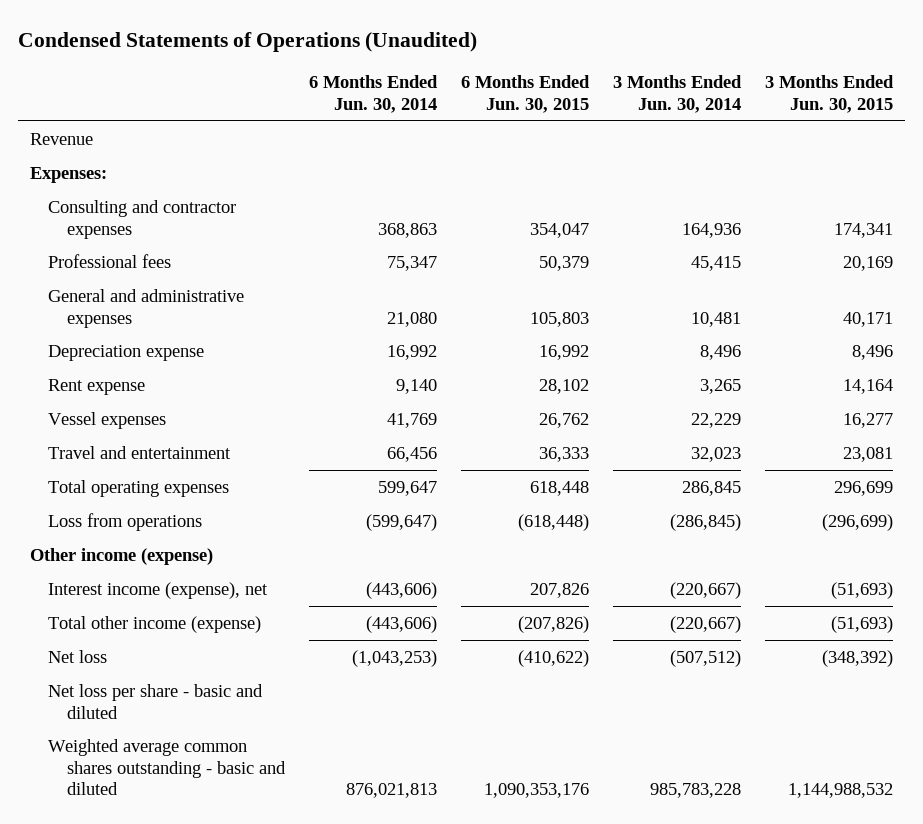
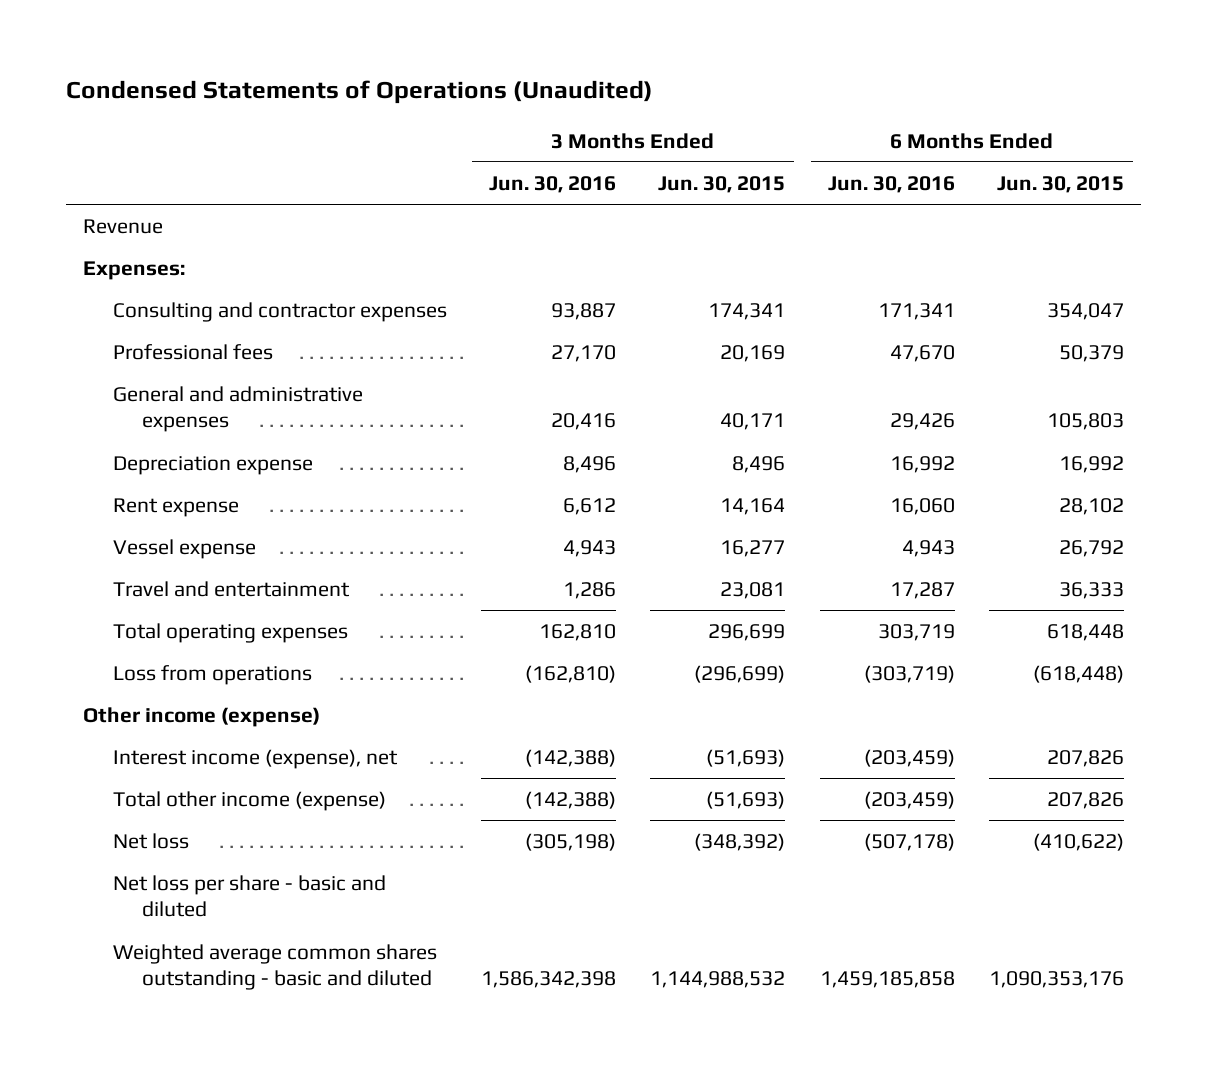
[308,75,438,114] 6 Months Ended Jun. 30, 2014 -> none
[613,75,743,114] 3 Months Ended Jun. 30, 2014 -> none
none -> [488,175,616,193] Jun. 30, 2016
none -> [827,175,955,193] Jun. 30, 2016
[48,411,167,429] Vessel expenses -> none
none -> [112,539,256,560] Vessel expense
[517,615,589,633] (207,826) -> [1046,792,1124,810] 207,826

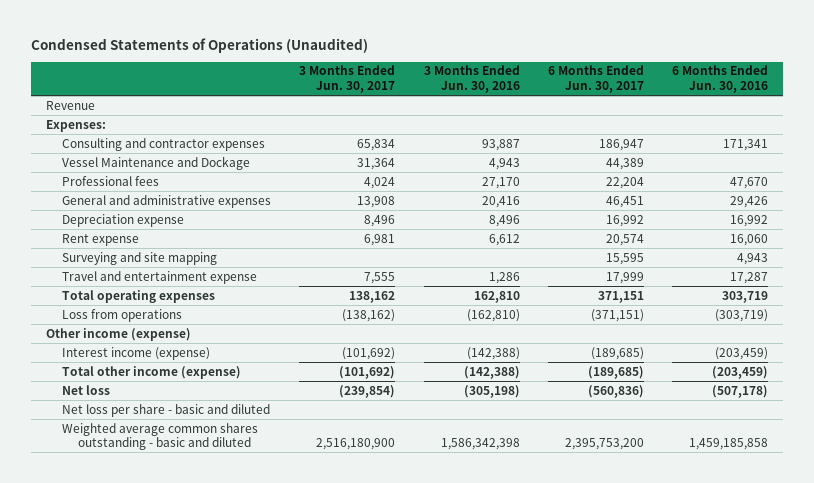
[658,175,786,193] Jun. 30, 2015 -> none
[996,175,1124,193] Jun. 30, 2015 -> none
none -> [299,65,396,94] 3 Months Ended Jun. 30, 2017
none -> [548,65,645,94] 6 Months Ended Jun. 30, 2017
none -> [61,155,250,170] Vessel Maintenance and Dockage
[112,539,256,560] Vessel expense -> none
none -> [61,251,217,265] Surveying and site mapping
[112,581,350,598] Travel and entertainment -> [61,270,257,284] Travel and entertainment expense
[112,749,398,770] Interest income (expense), net -> [61,346,210,360] Interest income (expense)

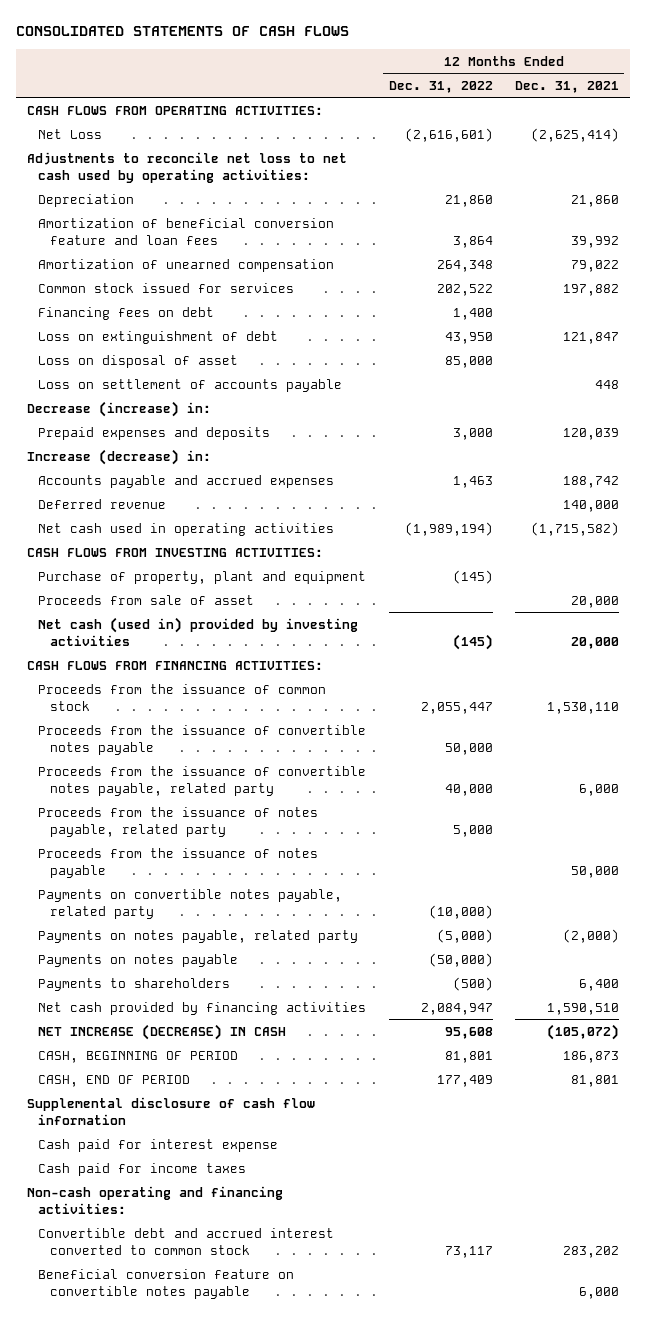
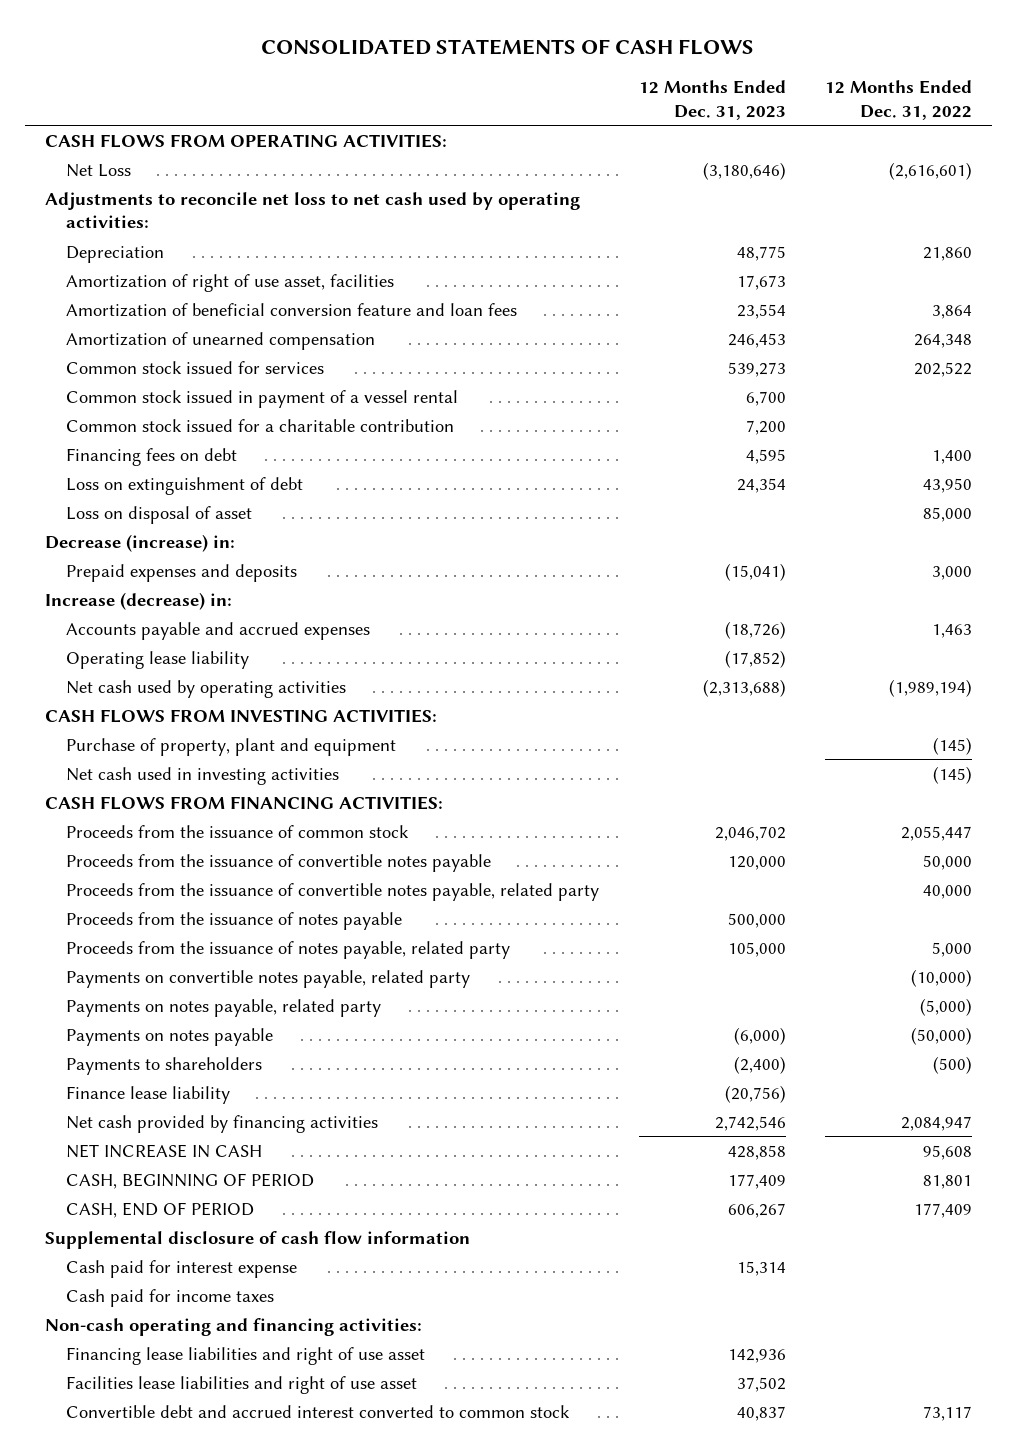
[514,80,619,93] Dec. 31, 2021 -> none
none -> [638,79,786,120] 12 Months Ended Dec. 31, 2023
none -> [66,273,395,292] Amortization of right of use asset, facilities
none -> [66,389,459,408] Common stock issued in payment of a vessel rental
none -> [66,418,455,432] Common stock issued for a charitable contribution
[38,378,343,392] Loss on settlement of accounts payable -> none
[38,498,167,509] Deferred revenue -> none
none -> [66,650,250,669] Operating lease liability
[38,522,335,536] Net cash used in operating activities -> [66,679,347,698] Net cash used by operating activities
[38,594,255,605] Proceeds from sale of asset -> none
[38,616,359,646] Net cash (used in) provided by investing activities -> [66,766,340,785] Net cash used in investing activities
[38,806,319,837] Proceeds from the issuance of notes payable, related party -> [66,940,511,959] Proceeds from the issuance of notes payable, related party
none -> [66,1085,231,1104] Finance lease liability
[38,1023,287,1040] NET INCREASE (DECREASE) IN CASH -> [66,1143,263,1158] NET INCREASE IN CASH
none -> [66,1346,426,1365] Financing lease liabilities and right of use asset
none -> [66,1375,418,1394] Facilities lease liabilities and right of use asset
[38,1268,295,1299] Beneficial conversion feature on convertible notes payable -> none

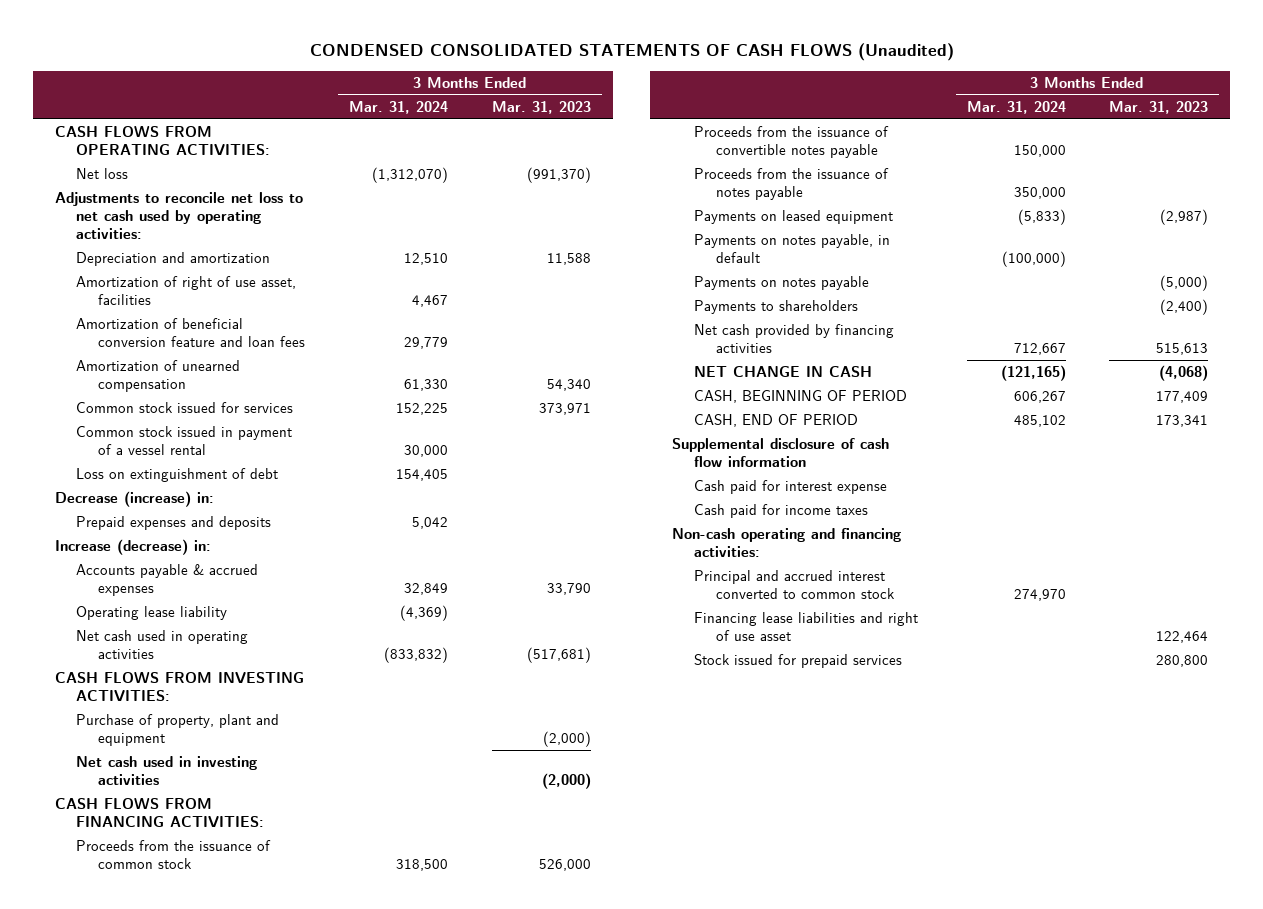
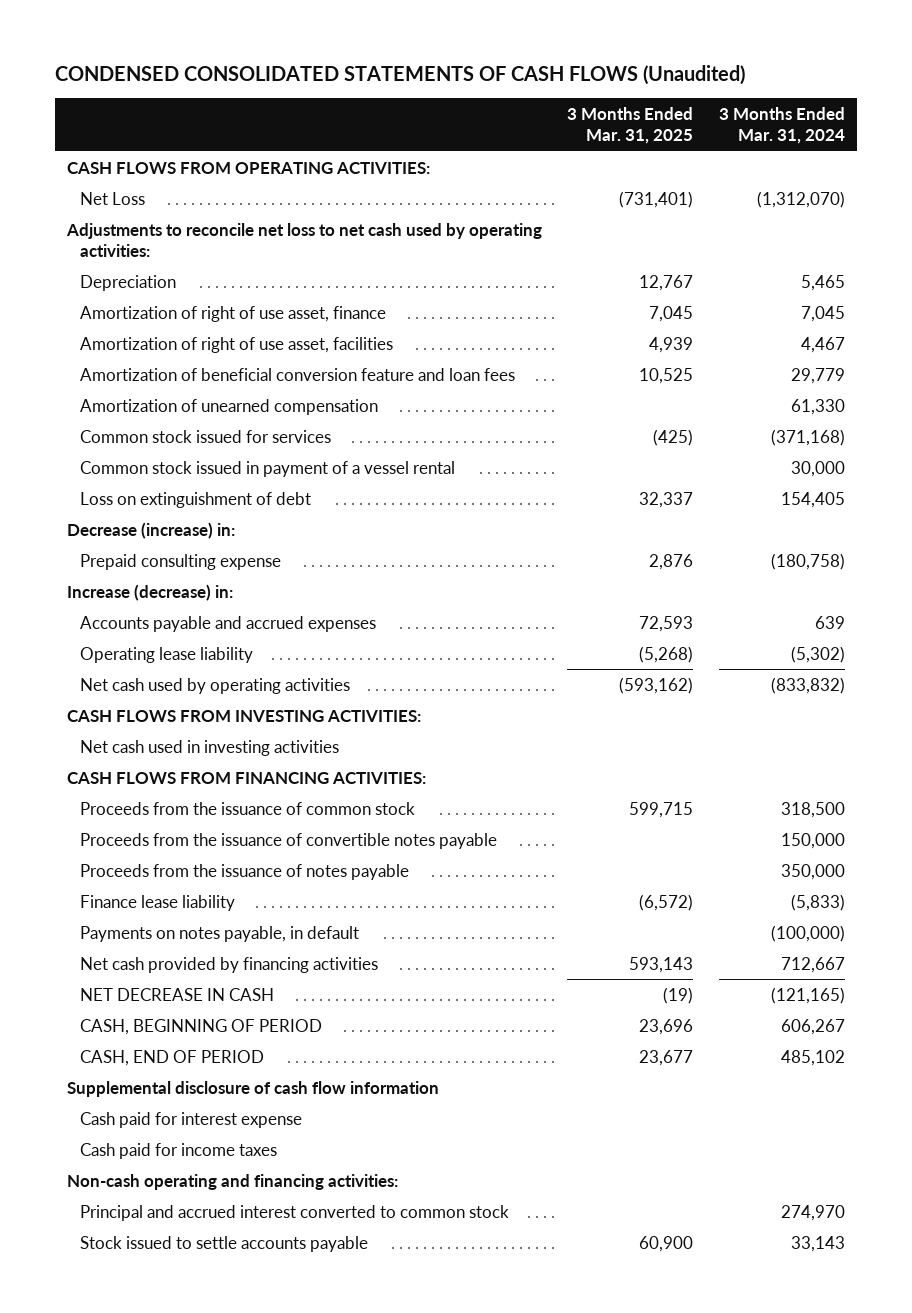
[491,101,591,115] Mar. 31, 2023 -> none
none -> [567,107,694,145] 3 Months Ended Mar. 31, 2025
[76,168,129,180] Net loss -> [79,191,145,205] Net Loss
[76,252,271,267] Depreciation and amortization -> none
none -> [79,274,176,291] Depreciation
none -> [79,305,386,322] Amortization of right of use asset, finance
[396,403,449,416] 152,225 -> [770,428,845,446] (371,168)
[76,516,272,531] Prepaid expenses and deposits -> none
none -> [79,553,281,570] Prepaid consulting expense
[76,564,259,597] Accounts payable & accrued expenses -> [79,615,376,632] Accounts payable and accrued expenses
[404,583,449,596] 32,849 -> [814,615,845,629] 639
[400,605,449,622] (4,369) -> [790,645,845,663] (5,302)
[76,630,249,660] Net cash used in operating activities -> [79,677,350,694] Net cash used by operating activities
[76,714,280,747] Purchase of property, plant and equipment -> none
[693,210,893,225] Payments on leased equipment -> [79,894,235,911] Finance lease liability
[693,276,869,291] Payments on notes payable -> none
[693,300,858,315] Payments to shareholders -> none
[693,366,872,378] NET CHANGE IN CASH -> [79,987,274,1001] NET DECREASE IN CASH
[693,612,918,642] Financing lease liabilities and right of use asset -> none
[693,654,902,669] Stock issued for prepaid services -> none
none -> [79,1235,368,1252] Stock issued to settle accounts payable

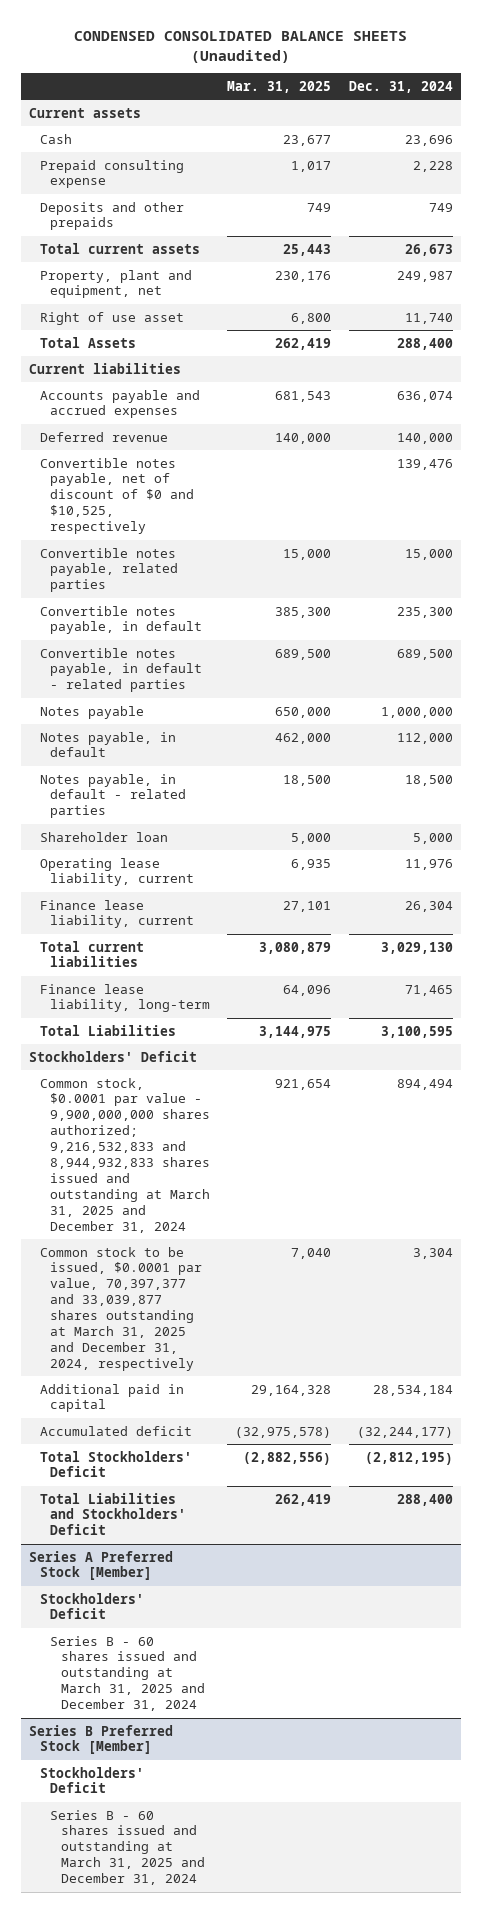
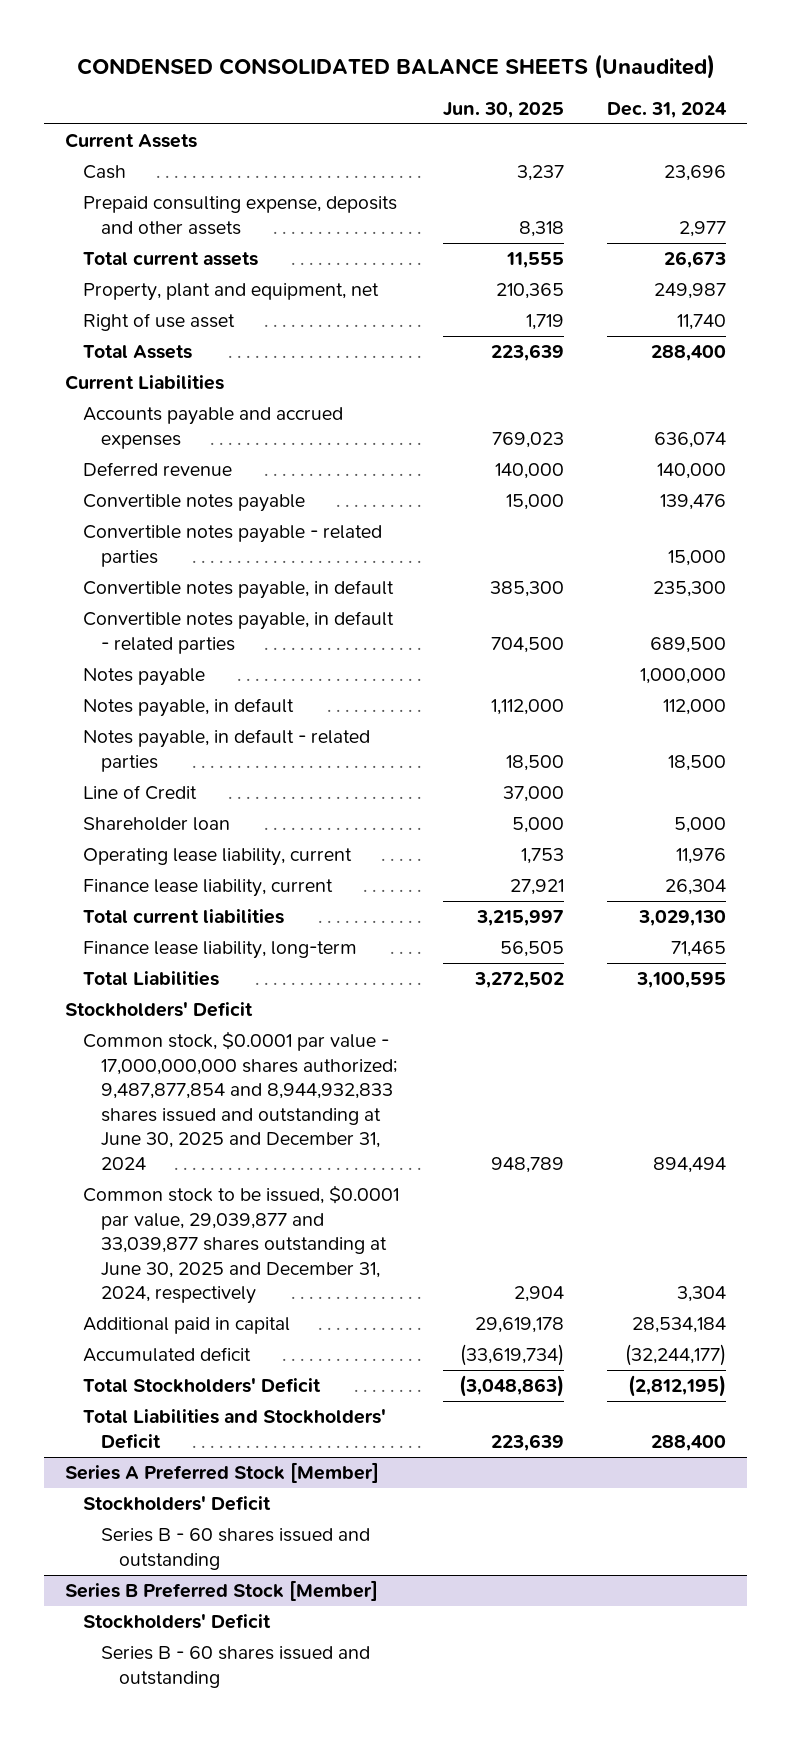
[227,80,332,93] Mar. 31, 2025 -> none
none -> [442,102,564,119] Jun. 30, 2025
[29,107,142,118] Current assets -> [65,133,198,149] Current Assets
[39,159,184,189] Prepaid consulting expense -> none
[39,201,184,231] Deposits and other prepaids -> [83,196,398,235] Prepaid consulting expense, deposits and other assets
[428,202,453,212] 749 -> [678,220,726,237] 2,977
[29,362,182,374] Current liabilities -> [65,375,225,391] Current Liabilities
[39,457,195,535] Convertible notes payable, net of discount of $0 and $10,525, respectively -> [83,494,306,513] Convertible notes payable
[39,547,179,593] Convertible notes payable, related parties -> [83,525,383,567] Convertible notes payable - related parties
none -> [83,785,198,801] Line of Credit
[39,1077,211,1233] Common stock, $0.0001 par value - 9,900,000,000 shares authorized; 9,216,532,833 and 8,944,932,833 shares issued and outstanding at March 31, 2025 and December 31, 2024 -> [83,1031,397,1170] Common stock, $0.0001 par value - 17,000,000,000 shares authorized; 9,487,877,854 and 8,944,932,833 shares issued and outstanding at June 30, 2025 and December 31, 2024
[39,1246,203,1371] Common stock to be issued, $0.0001 par value, 70,397,377 and 33,039,877 shares outstanding at March 31, 2025 and December 31, 2024, respectively -> [83,1185,400,1305] Common stock to be issued, $0.0001 par value, 29,039,877 and 33,039,877 shares outstanding at June 30, 2025 and December 31, 2024, respectively
[50,1635,205,1712] Series B - 60 shares issued and outstanding at March 31, 2025 and December 31, 2024 -> [100,1528,370,1570] Series B - 60 shares issued and outstanding
[50,1809,205,1886] Series B - 60 shares issued and outstanding at March 31, 2025 and December 31, 2024 -> [100,1646,370,1688] Series B - 60 shares issued and outstanding

